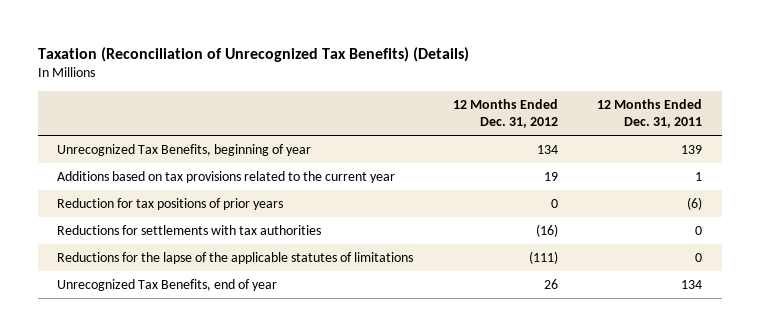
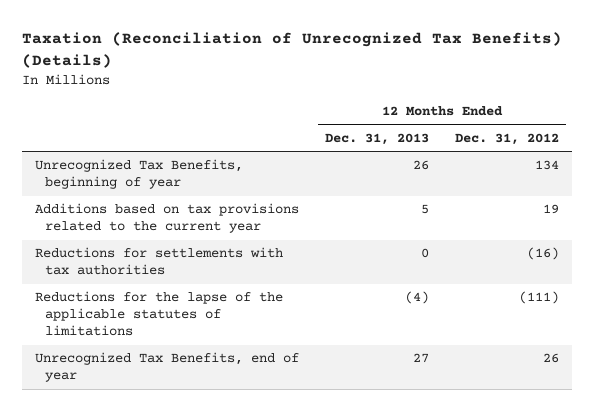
[597,98,703,129] 12 Months Ended Dec. 31, 2011 -> none
none -> [324,132,429,145] Dec. 31, 2013
[57,197,284,210] Reduction for tax positions of prior years -> none

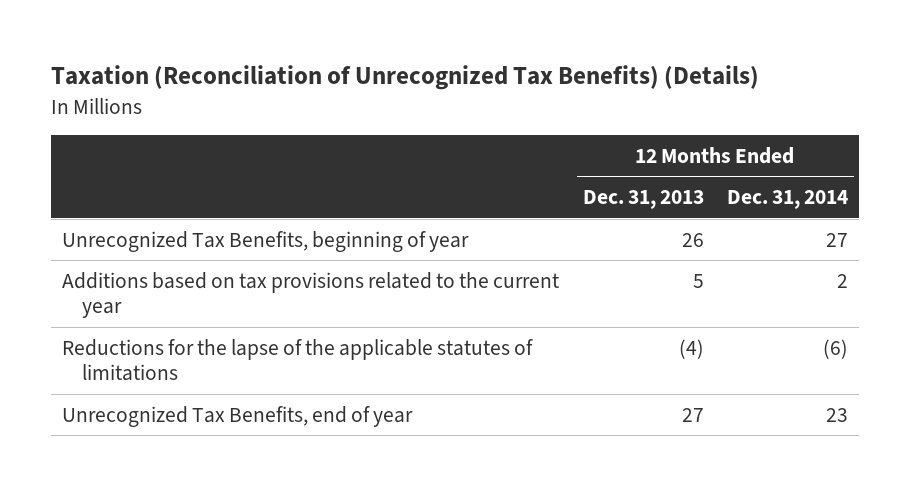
[455,132,560,145] Dec. 31, 2012 -> none
none -> [726,190,848,210] Dec. 31, 2014
[34,247,283,276] Reductions for settlements with tax authorities -> none

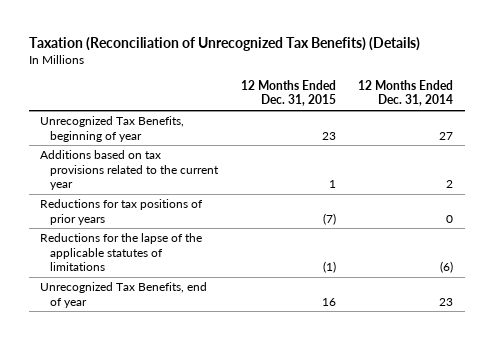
[582,190,704,210] Dec. 31, 2013 -> none
none -> [240,79,336,107] 12 Months Ended Dec. 31, 2015
none -> [40,199,204,225] Reductions for tax positions of prior years

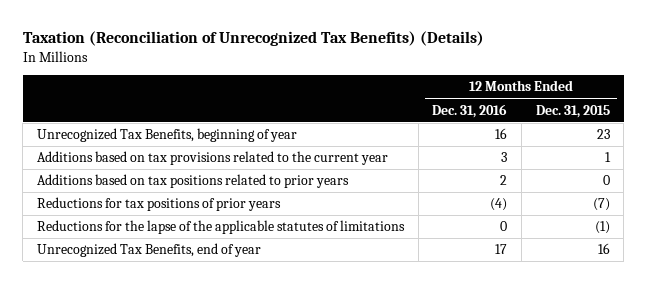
[358,79,454,107] 12 Months Ended Dec. 31, 2014 -> none
none -> [432,103,508,118] Dec. 31, 2016
none -> [36,174,349,189] Additions based on tax positions related to prior years

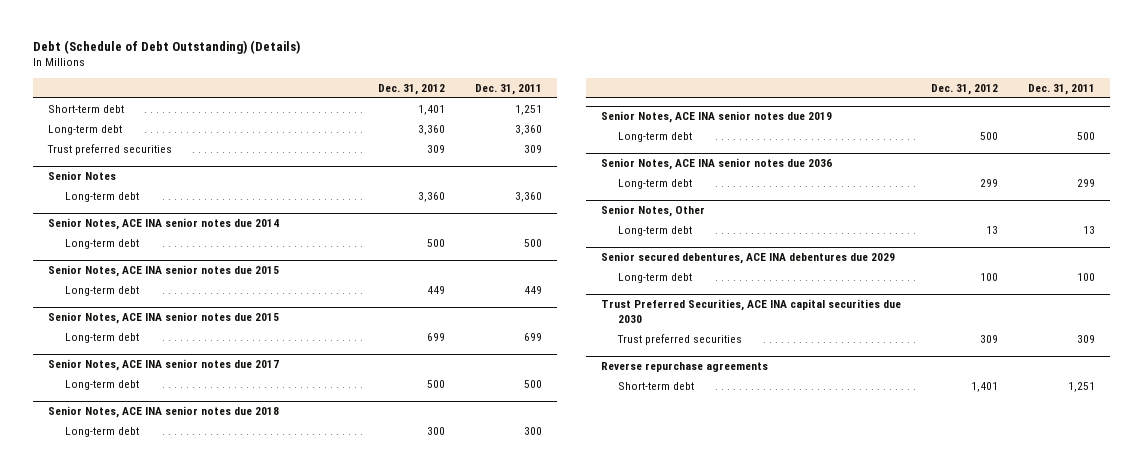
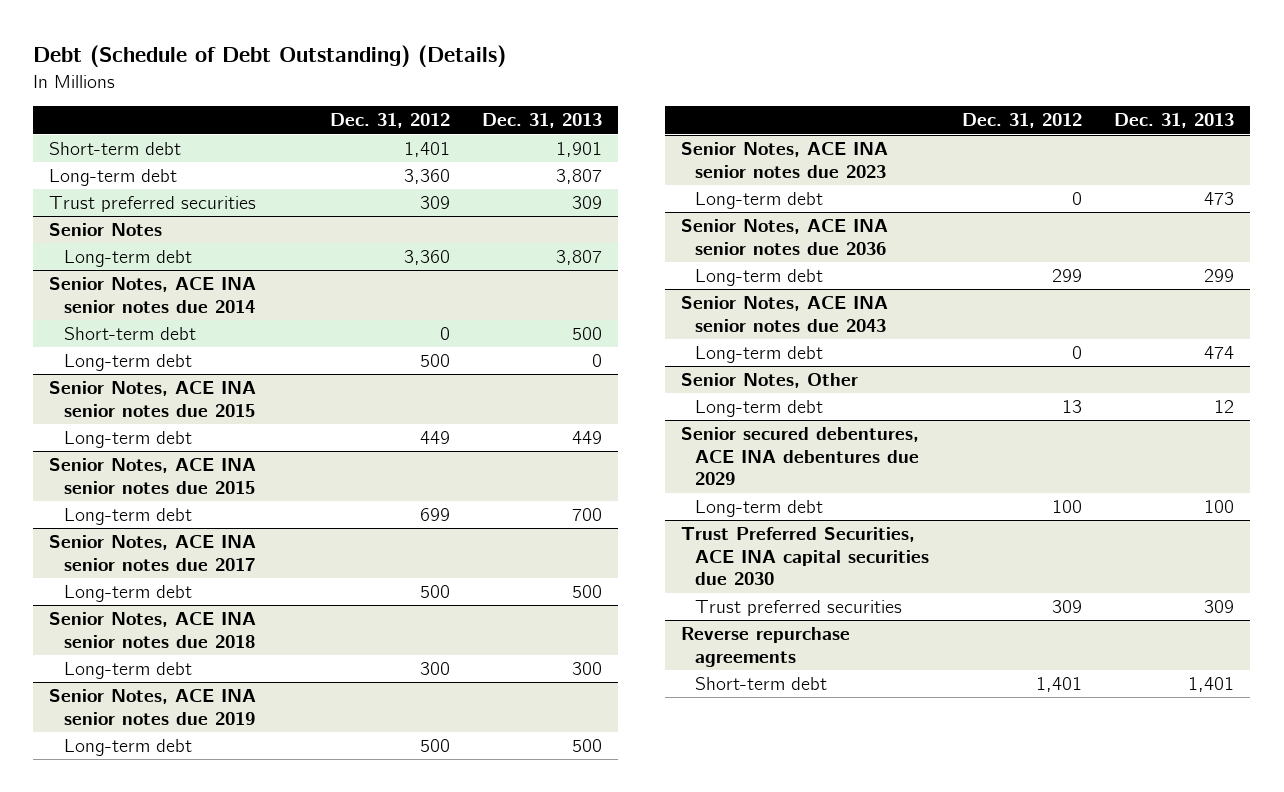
[474,83,542,95] Dec. 31, 2011 -> none
none -> [482,113,603,129] Dec. 31, 2013
none -> [63,327,196,341] Short-term debt
none -> [681,142,889,178] Senior Notes, ACE INA senior notes due 2023
none -> [695,192,824,210] Long-term debt
none -> [681,296,889,332] Senior Notes, ACE INA senior notes due 2043
none -> [695,346,824,364] Long-term debt

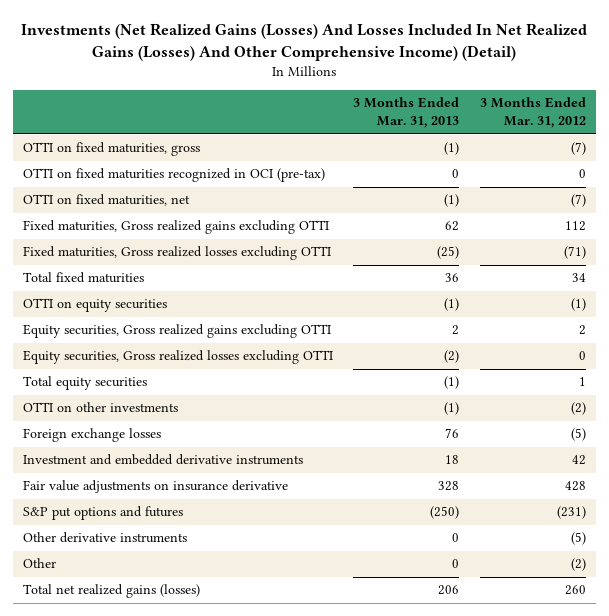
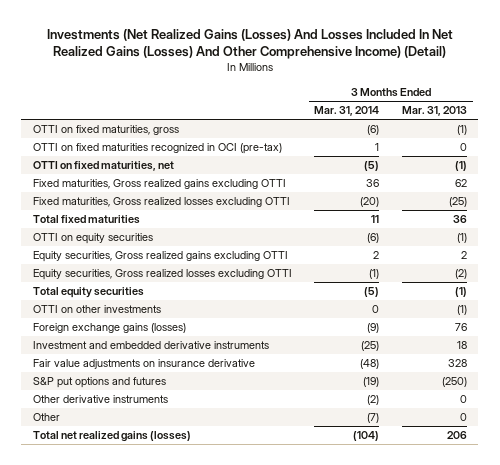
[479,97,586,129] 3 Months Ended Mar. 31, 2012 -> none
none -> [314,106,380,117] Mar. 31, 2014
[23,428,162,443] Foreign exchange losses -> [32,323,186,334] Foreign exchange gains (losses)

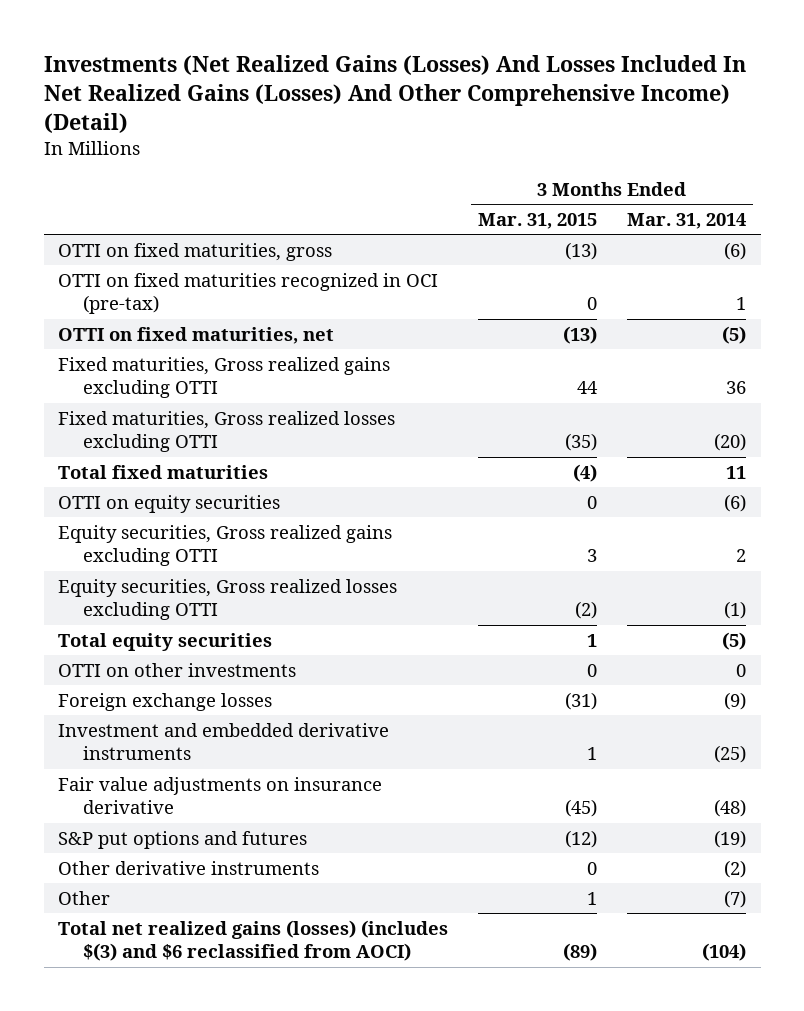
[401,106,467,117] Mar. 31, 2013 -> none
none -> [478,212,598,229] Mar. 31, 2015
[32,323,186,334] Foreign exchange gains (losses) -> [58,692,273,711] Foreign exchange losses
[32,431,191,443] Total net realized gains (losses) -> [58,919,449,962] Total net realized gains (losses) (includes $(3) and $6 reclassified from AOCI)

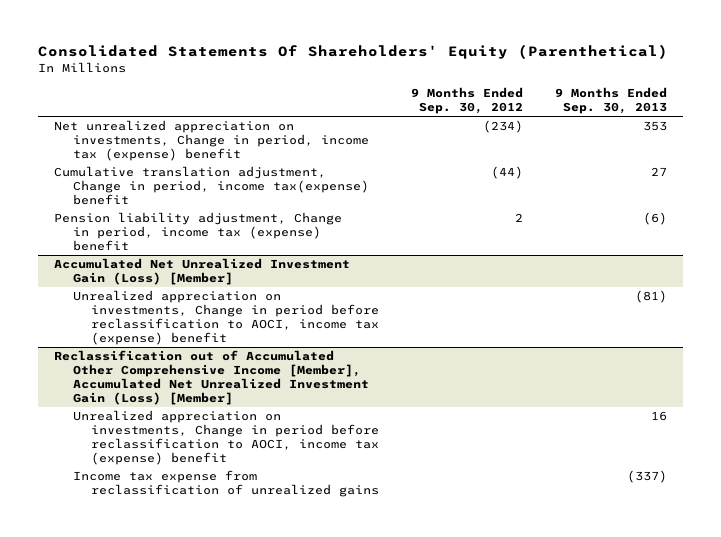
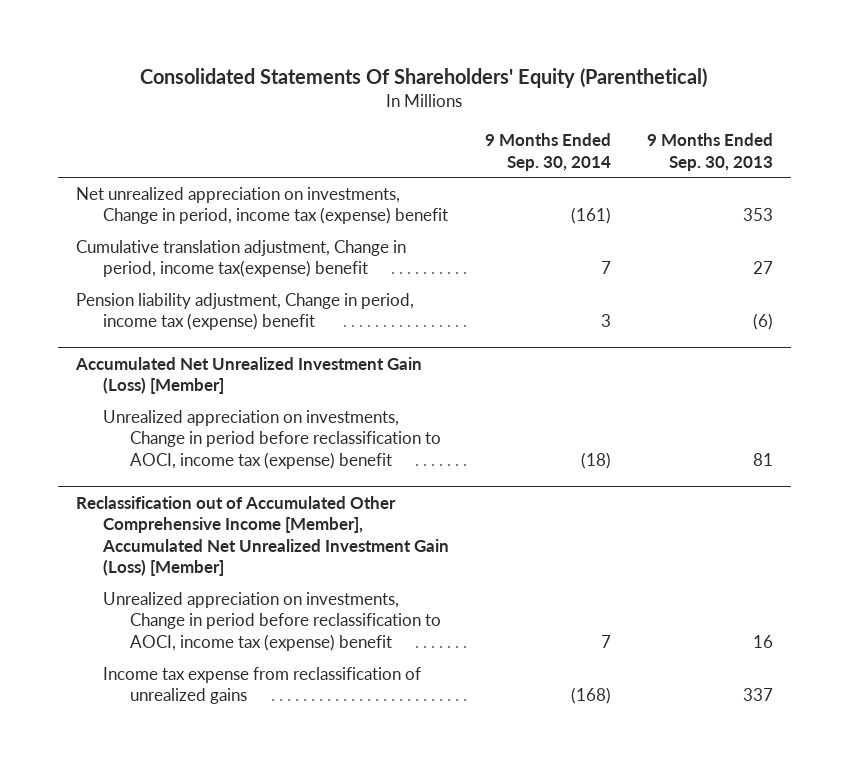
[410,87,523,115] 9 Months Ended Sep. 30, 2012 -> none
none -> [484,133,611,171] 9 Months Ended Sep. 30, 2014
[635,290,668,304] (81) -> [752,452,773,466] 81
[627,470,668,484] (337) -> [742,688,773,702] 337

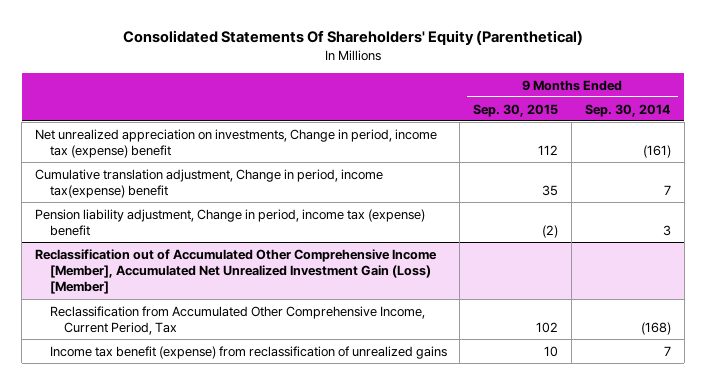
[646,133,773,171] 9 Months Ended Sep. 30, 2013 -> none
none -> [473,103,559,117] Sep. 30, 2015
[74,356,422,395] Accumulated Net Unrealized Investment Gain (Loss) [Member] -> none
[102,409,441,469] Unrealized appreciation on investments, Change in period before reclassification to AOCI, income tax (expense) benefit -> none
[102,591,441,651] Unrealized appreciation on investments, Change in period before reclassification to AOCI, income tax (expense) benefit -> none
none -> [49,305,425,335] Reclassification from Accumulated Other Comprehensive Income, Current Period, Tax
[102,666,421,705] Income tax expense from reclassification of unrealized gains -> [49,345,447,359] Income tax benefit (expense) from reclassification of unrealized gains
[570,687,611,705] (168) -> [663,345,671,356] 7

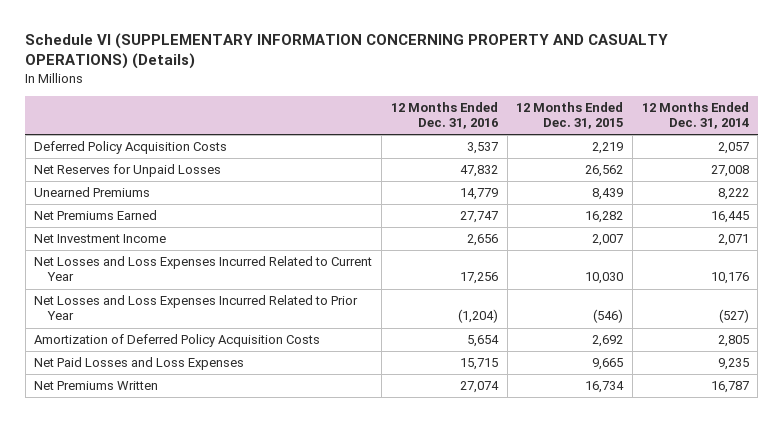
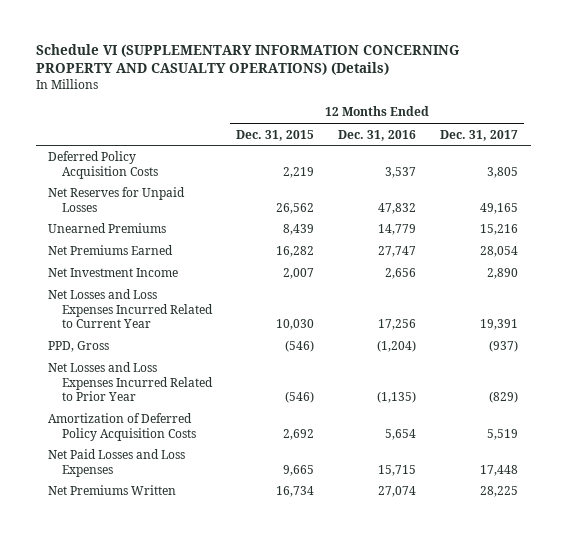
[641,102,749,130] 12 Months Ended Dec. 31, 2014 -> none
none -> [440,129,519,141] Dec. 31, 2017
none -> [48,341,110,353] PPD, Gross
[457,309,498,324] (1,204) -> [377,390,417,403] (1,135)

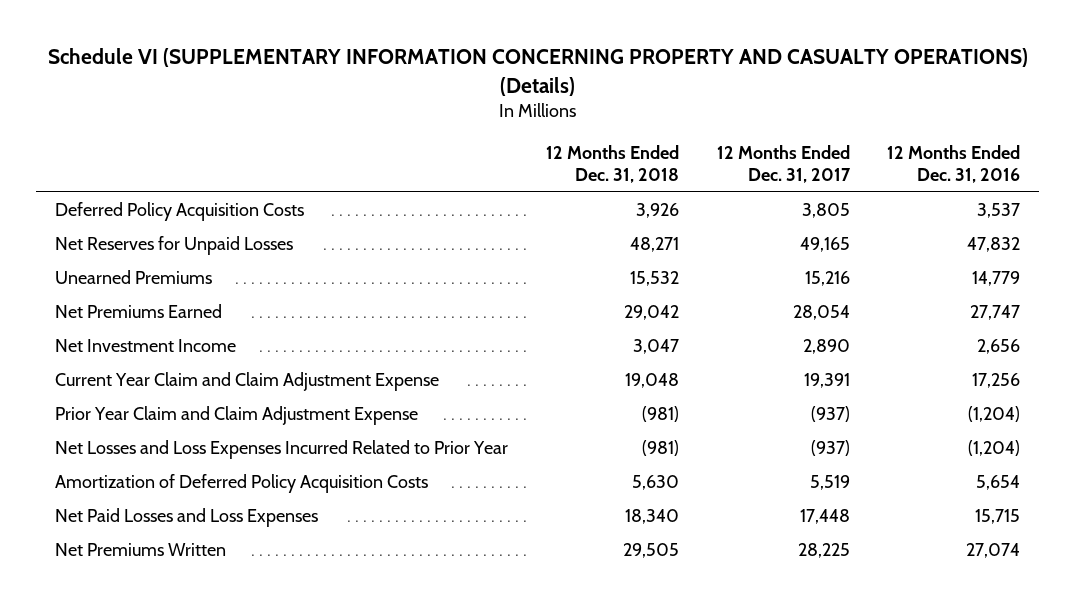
[236,129,315,141] Dec. 31, 2015 -> none
none -> [545,145,679,184] 12 Months Ended Dec. 31, 2018
[48,289,213,328] Net Losses and Loss Expenses Incurred Related to Current Year -> [54,372,439,392] Current Year Claim and Claim Adjustment Expense
[48,341,110,353] PPD, Gross -> [54,406,418,426] Prior Year Claim and Claim Adjustment Expense
[377,390,417,403] (1,135) -> [968,440,1021,457] (1,204)
[489,390,519,403] (829) -> [810,440,850,457] (937)

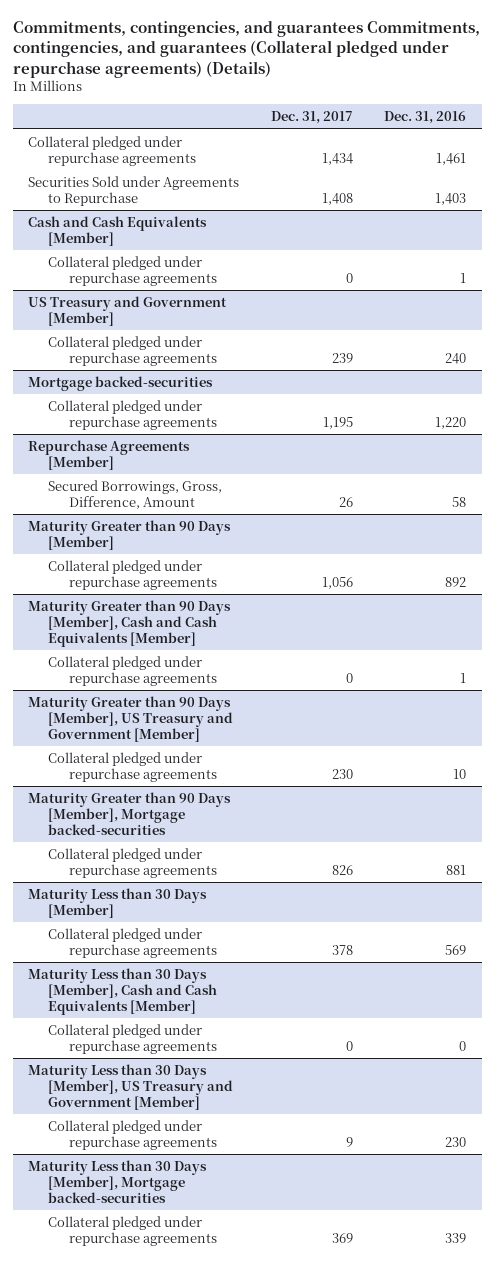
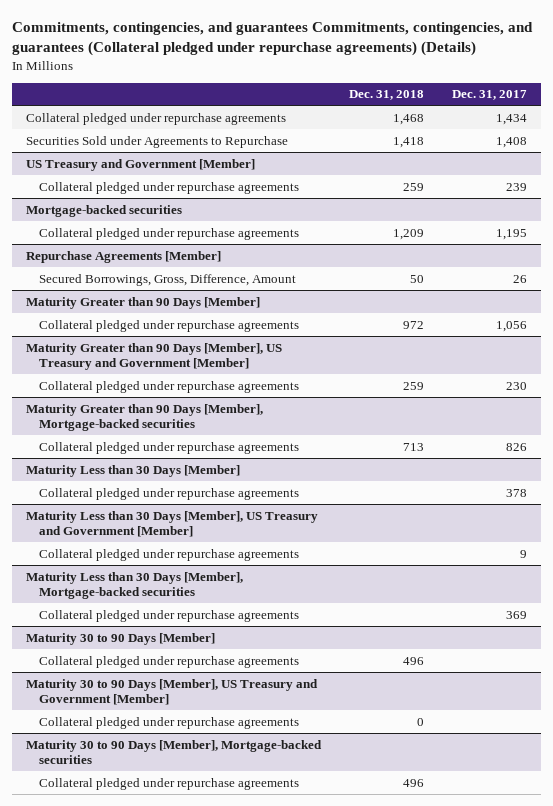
[384,111,467,125] Dec. 31, 2016 -> none
none -> [349,90,425,101] Dec. 31, 2018
[28,215,208,246] Cash and Cash Equivalents [Member] -> none
[48,255,217,286] Collateral pledged under repurchase agreements -> none
[28,375,214,391] Mortgage backed-securities -> [25,204,182,217] Mortgage-backed securities
[28,599,232,647] Maturity Greater than 90 Days [Member], Cash and Cash Equivalents [Member] -> none
[48,655,217,686] Collateral pledged under repurchase agreements -> none
[28,791,232,835] Maturity Greater than 90 Days [Member], Mortgage backed-securities -> [25,403,263,431] Maturity Greater than 90 Days [Member], Mortgage-backed securities
[28,967,218,1015] Maturity Less than 30 Days [Member], Cash and Cash Equivalents [Member] -> none
[48,1023,217,1054] Collateral pledged under repurchase agreements -> none
[28,1159,208,1203] Maturity Less than 30 Days [Member], Mortgage backed-securities -> [25,571,243,599] Maturity Less than 30 Days [Member], Mortgage-backed securities
none -> [25,632,215,645] Maturity 30 to 90 Days [Member]
none -> [39,655,300,668] Collateral pledged under repurchase agreements
none -> [25,678,318,705] Maturity 30 to 90 Days [Member], US Treasury and Government [Member]
none -> [39,716,300,729] Collateral pledged under repurchase agreements
none -> [25,739,322,764] Maturity 30 to 90 Days [Member], Mortgage-backed securities
none -> [39,777,300,790] Collateral pledged under repurchase agreements

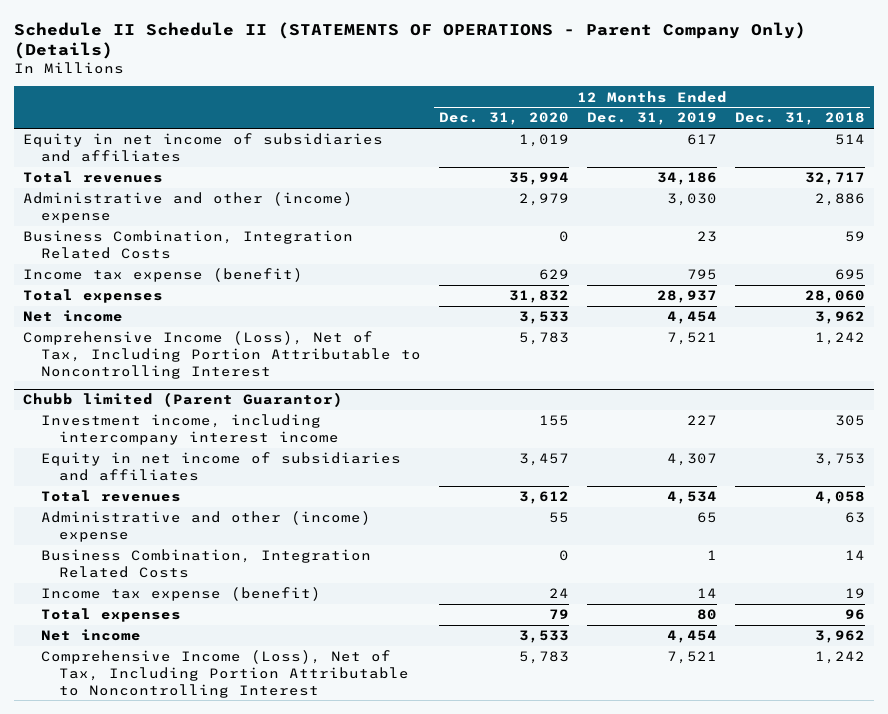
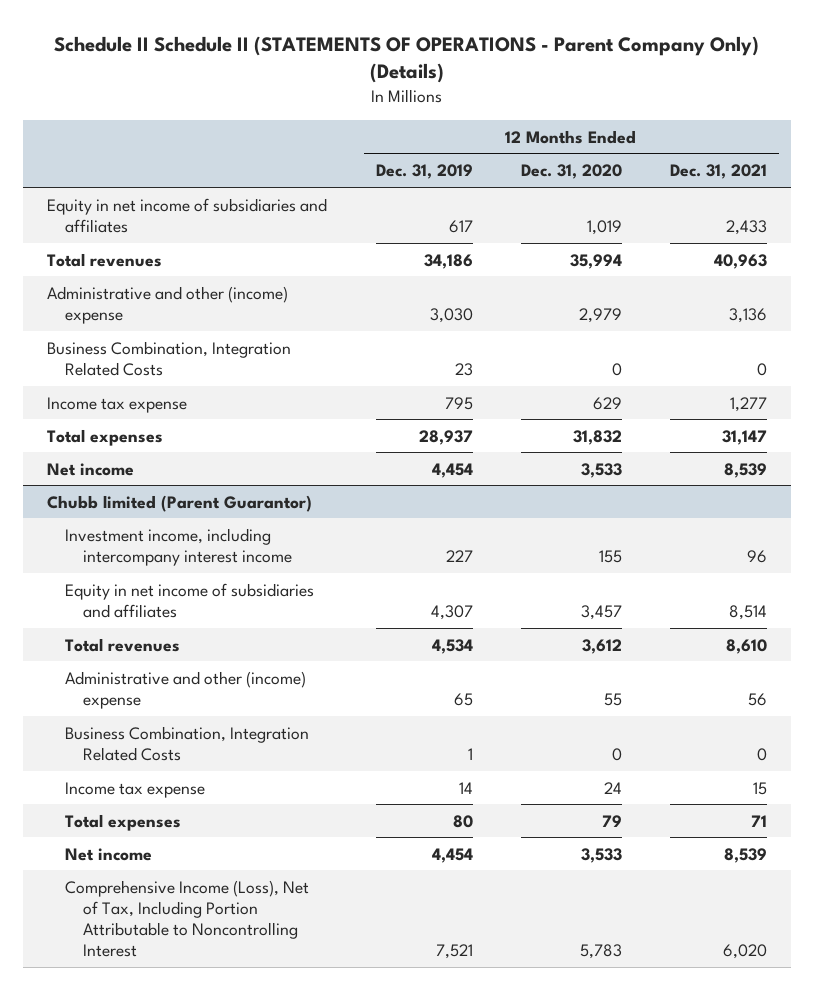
[735,112,866,126] Dec. 31, 2018 -> none
none -> [669,164,767,180] Dec. 31, 2021
[22,268,303,283] Income tax expense (benefit) -> [47,396,188,413] Income tax expense
[22,331,421,379] Comprehensive Income (Loss), Net of Tax, Including Portion Attributable to Noncontrolling Interest -> none
[40,587,321,602] Income tax expense (benefit) -> [65,781,206,798] Income tax expense

